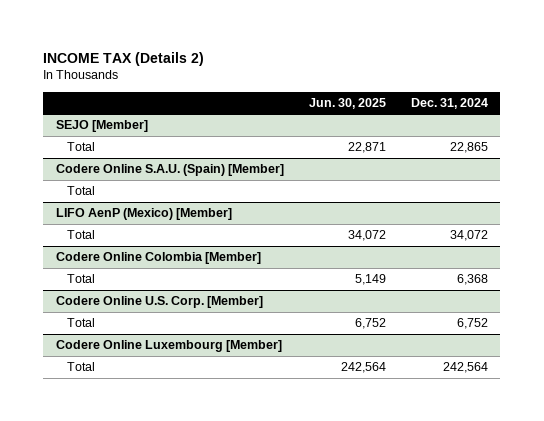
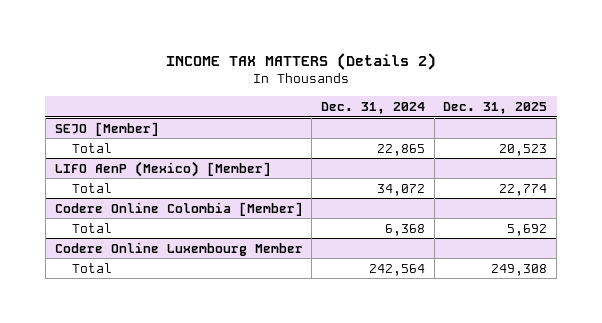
[43,51,205,66] INCOME TAX (Details 2) -> [165,52,436,70] INCOME TAX MATTERS (Details 2)
[308,97,386,109] Jun. 30, 2025 -> none
none -> [443,102,548,115] Dec. 31, 2025
[55,164,284,177] Codere Online S.A.U. (Spain) [Member] -> none
[67,186,96,196] Total -> none
[55,296,263,309] Codere Online U.S. Corp. [Member] -> none
[67,318,96,328] Total -> none
[55,340,282,353] Codere Online Luxembourg [Member] -> [54,241,303,256] Codere Online Luxembourg Member

